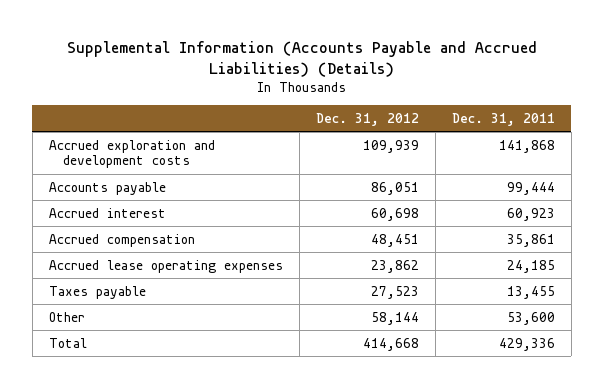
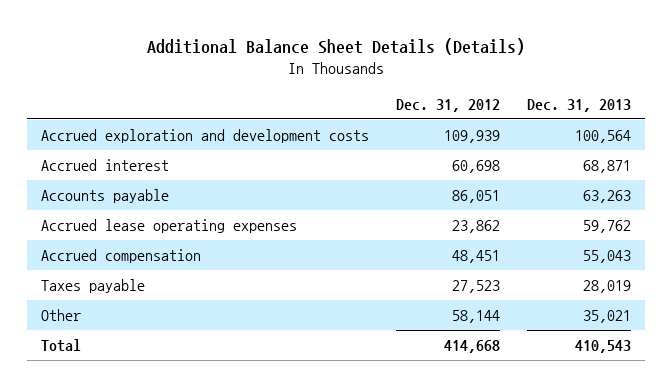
[66,41,537,77] Supplemental Information (Accounts Payable and Accrued Liabilities) (Details) -> [147,37,526,55] Additional Balance Sheet Details (Details)
[451,112,555,126] Dec. 31, 2011 -> none
none -> [527,98,632,112] Dec. 31, 2013
[48,181,166,195] Accounts payable -> [40,189,169,204] Accounts payable
[48,233,195,247] Accrued compensation -> [40,249,201,264] Accrued compensation

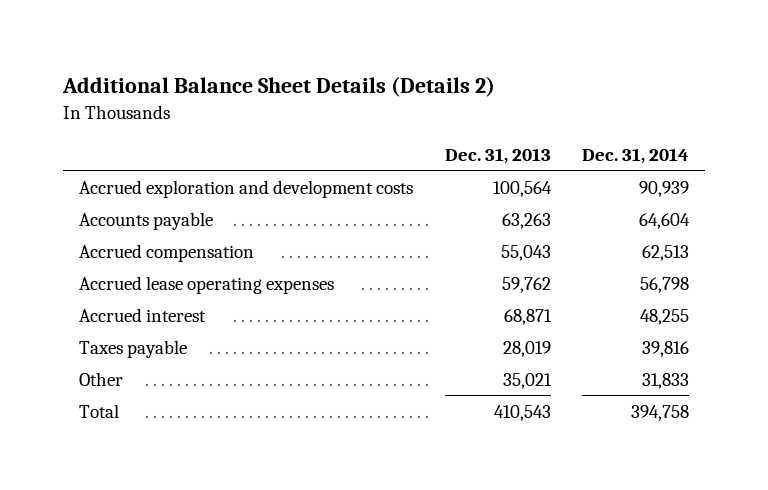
[147,37,526,55] Additional Balance Sheet Details (Details) -> [62,75,496,97] Additional Balance Sheet Details (Details 2)
[396,98,501,112] Dec. 31, 2012 -> none
none -> [582,147,690,164] Dec. 31, 2014
[40,219,297,234] Accrued lease operating expenses -> [78,275,334,294] Accrued lease operating expenses
[40,159,169,172] Accrued interest -> [78,307,206,322] Accrued interest

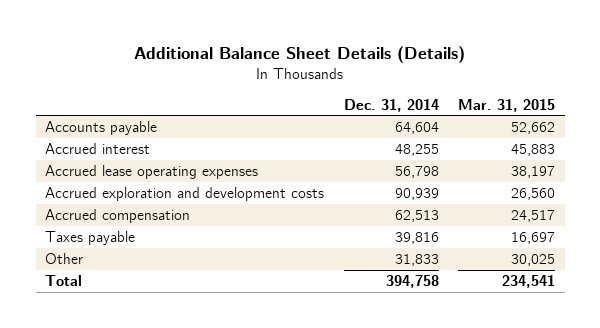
[62,75,496,97] Additional Balance Sheet Details (Details 2) -> [134,45,466,63] Additional Balance Sheet Details (Details)
[444,147,551,164] Dec. 31, 2013 -> none
none -> [458,98,556,112] Mar. 31, 2015
[78,275,334,294] Accrued lease operating expenses -> [45,164,259,179] Accrued lease operating expenses
[78,179,413,198] Accrued exploration and development costs -> [45,186,325,201] Accrued exploration and development costs
[78,243,254,262] Accrued compensation -> [45,208,191,223] Accrued compensation

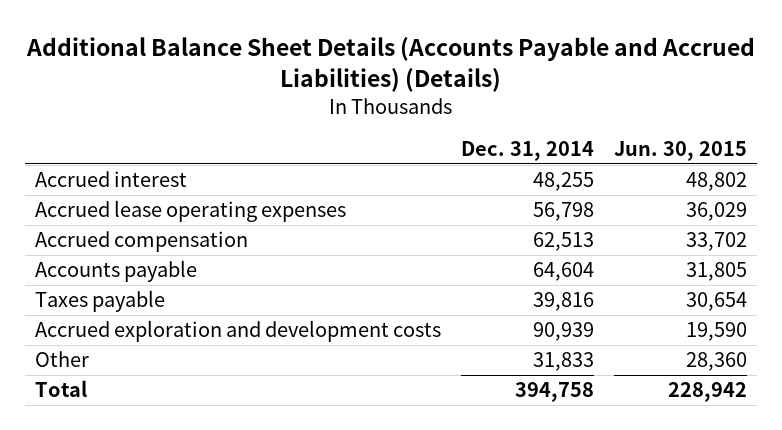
[134,45,466,63] Additional Balance Sheet Details (Details) -> [25,36,755,92] Additional Balance Sheet Details (Accounts Payable and Accrued Liabilities) (Details)
[458,98,556,112] Mar. 31, 2015 -> none
none -> [613,140,747,161] Jun. 30, 2015
[45,120,158,135] Accounts payable -> [34,260,197,283] Accounts payable
[45,186,325,201] Accrued exploration and development costs -> [34,320,441,343] Accrued exploration and development costs

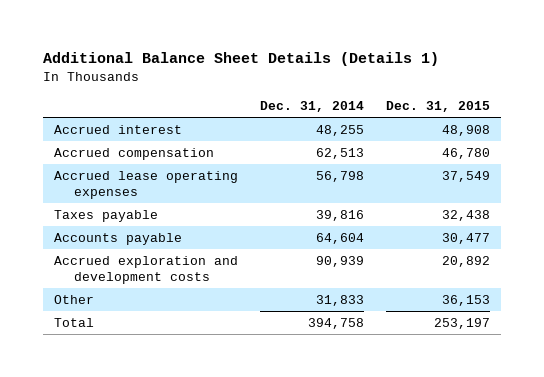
[25,36,755,92] Additional Balance Sheet Details (Accounts Payable and Accrued Liabilities) (Details) -> [42,52,439,67] Additional Balance Sheet Details (Details 1)
[613,140,747,161] Jun. 30, 2015 -> none
none -> [386,100,491,112] Dec. 31, 2015
[34,200,346,223] Accrued lease operating expenses -> [53,170,238,199] Accrued lease operating expenses
[34,260,197,283] Accounts payable -> [53,232,182,245] Accounts payable

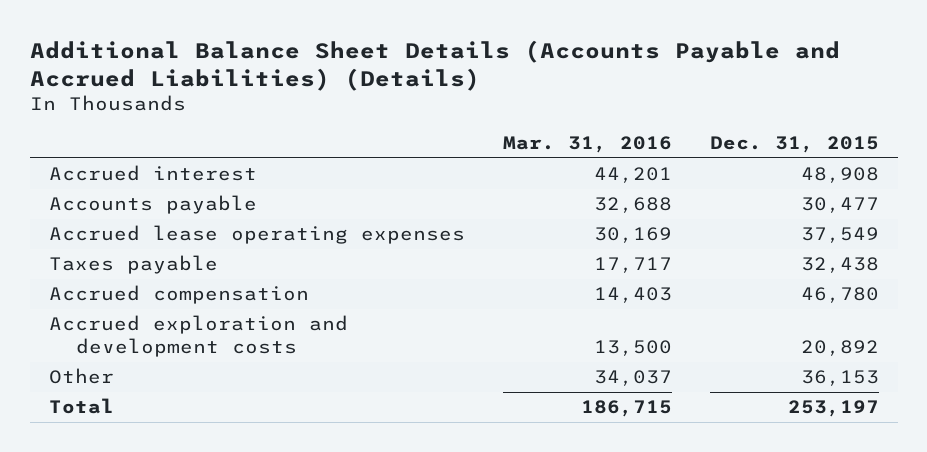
[42,52,439,67] Additional Balance Sheet Details (Details 1) -> [29,39,840,91] Additional Balance Sheet Details (Accounts Payable and Accrued Liabilities) (Details)
[260,100,365,112] Dec. 31, 2014 -> none
none -> [502,136,672,154] Mar. 31, 2016
[53,232,182,245] Accounts payable -> [48,195,257,215] Accounts payable
[53,147,214,160] Accrued compensation -> [48,285,309,305] Accrued compensation

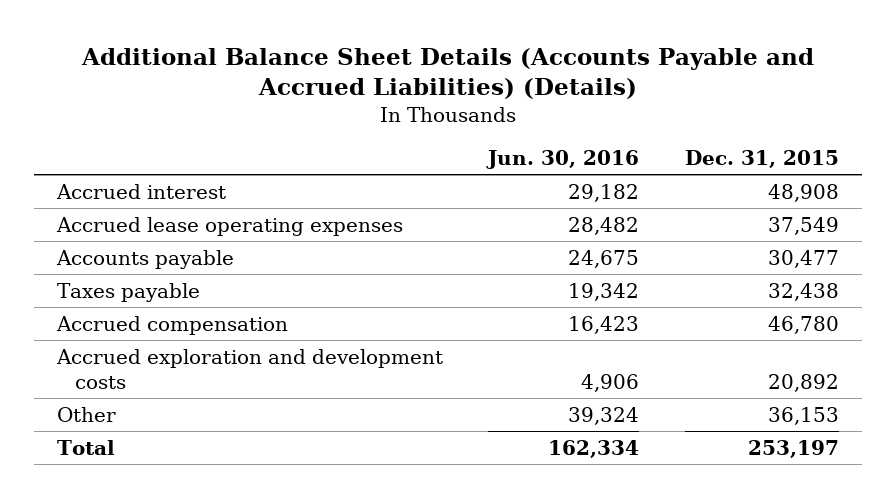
[502,136,672,154] Mar. 31, 2016 -> none
none -> [486,150,640,170] Jun. 30, 2016
[48,195,257,215] Accounts payable -> [55,249,234,269] Accounts payable

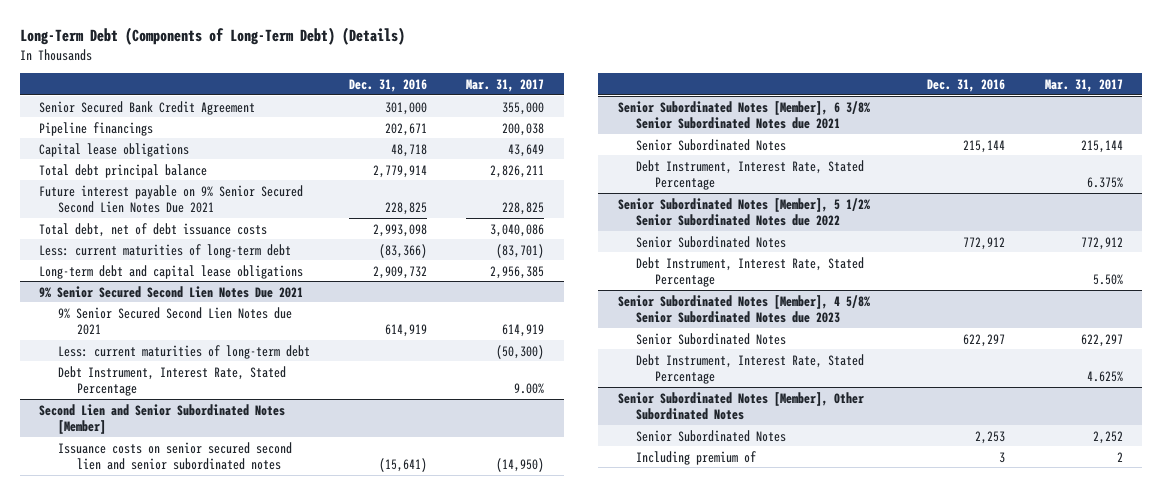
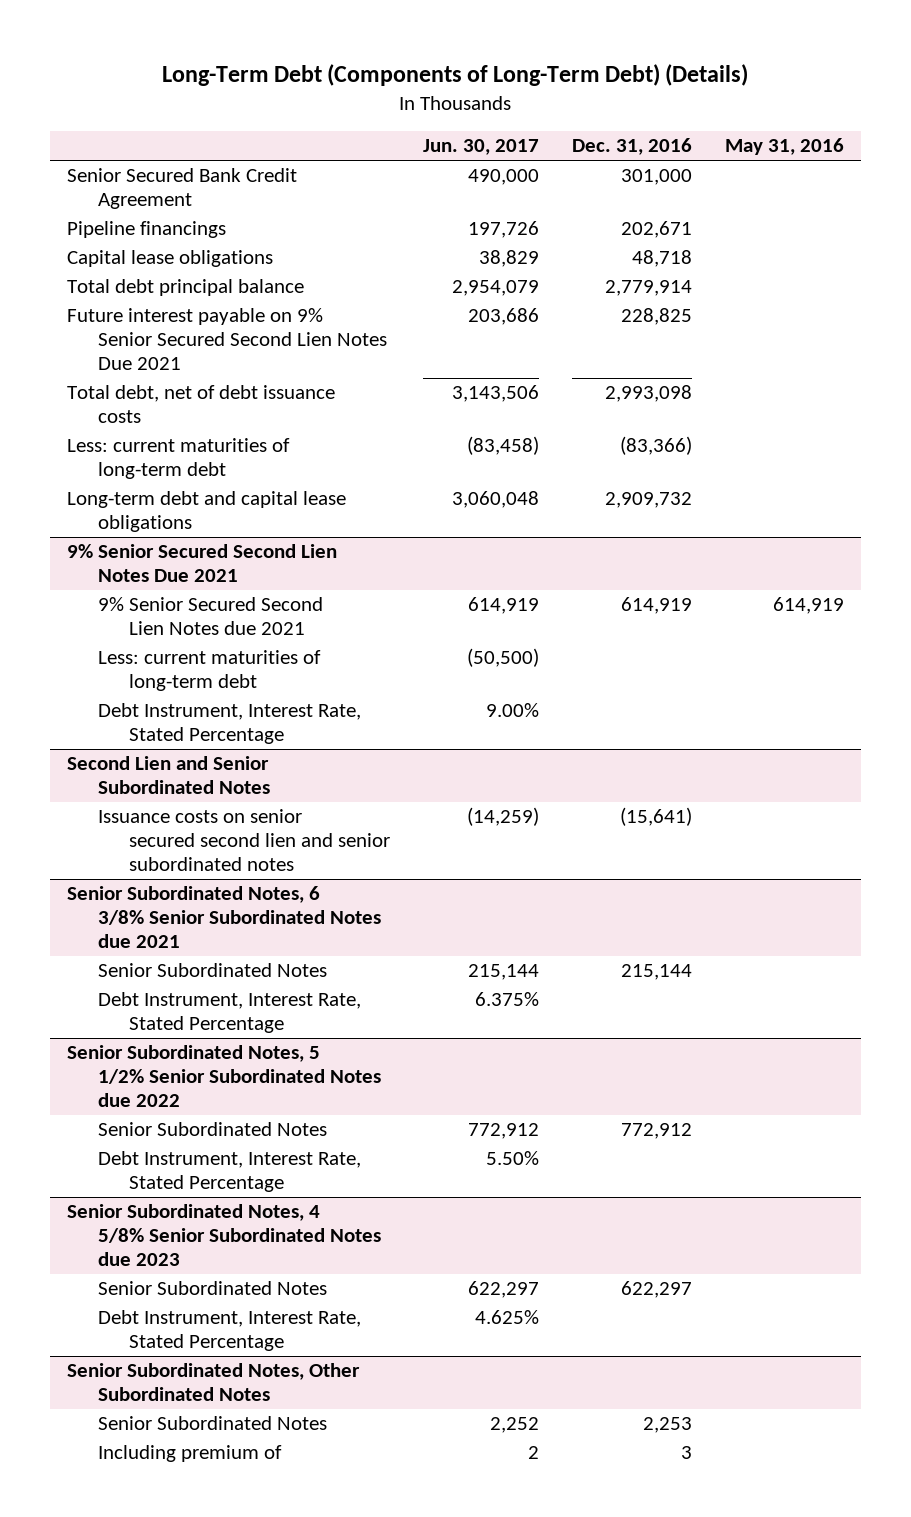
[466,78,545,92] Mar. 31, 2017 -> none
none -> [422,139,539,156] Jun. 30, 2017
none -> [725,138,845,156] May 31, 2016
[39,403,286,435] Second Lien and Senior Subordinated Notes [Member] -> [66,756,270,795] Second Lien and Senior Subordinated Notes
[617,100,870,130] Senior Subordinated Notes [Member], 6 3/8% Senior Subordinated Notes due 2021 -> [66,886,381,949] Senior Subordinated Notes, 6 3/8% Senior Subordinated Notes due 2021
[617,197,870,227] Senior Subordinated Notes [Member], 5 1/2% Senior Subordinated Notes due 2022 -> [66,1045,381,1108] Senior Subordinated Notes, 5 1/2% Senior Subordinated Notes due 2022
[617,294,870,324] Senior Subordinated Notes [Member], 4 5/8% Senior Subordinated Notes due 2023 -> [66,1204,381,1267] Senior Subordinated Notes, 4 5/8% Senior Subordinated Notes due 2023
[617,391,864,421] Senior Subordinated Notes [Member], Other Subordinated Notes -> [66,1363,360,1402] Senior Subordinated Notes, Other Subordinated Notes

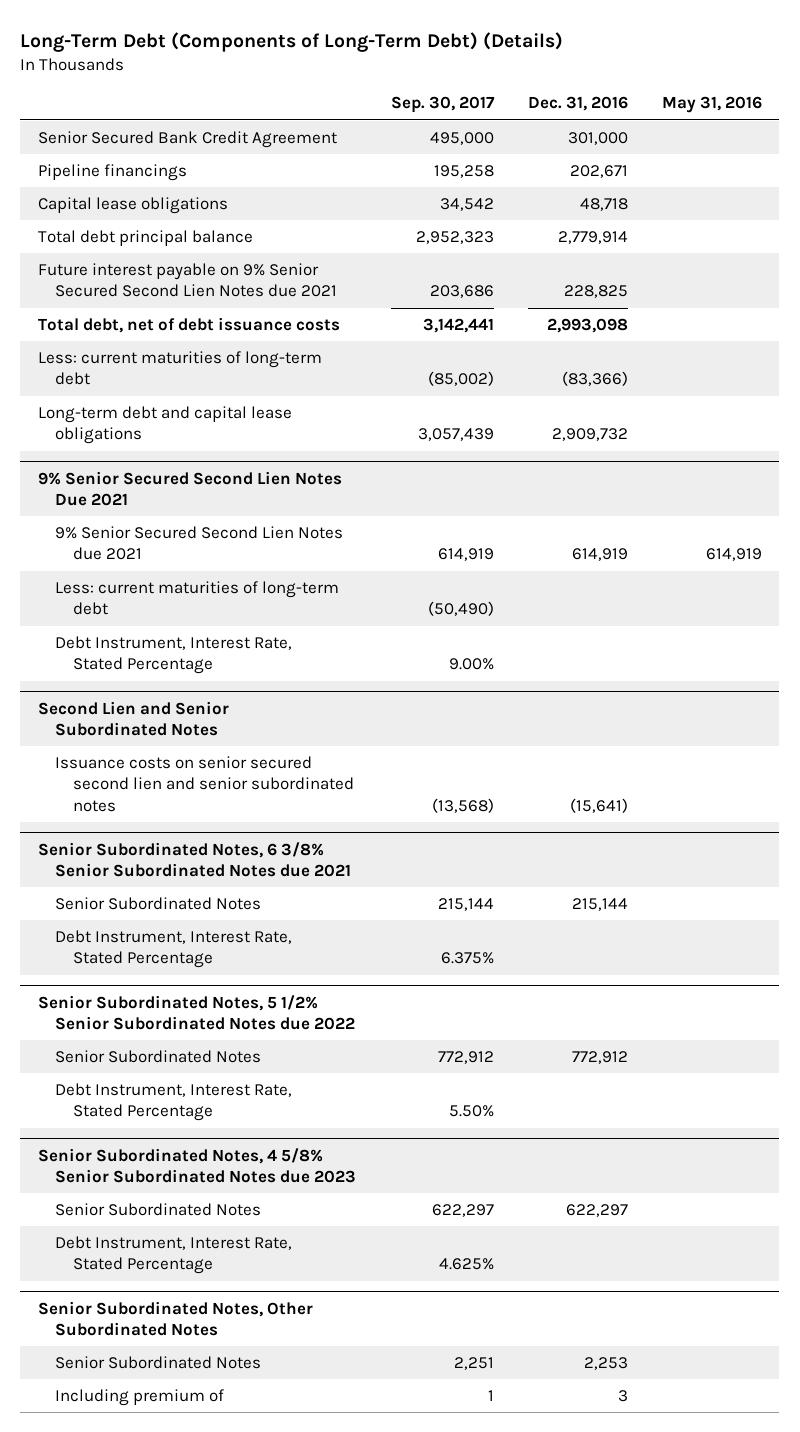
[422,139,539,156] Jun. 30, 2017 -> none
none -> [390,96,495,114] Sep. 30, 2017
[66,308,387,371] Future interest payable on 9% Senior Secured Second Lien Notes Due 2021 -> [37,263,338,298] Future interest payable on 9% Senior Secured Second Lien Notes due 2021

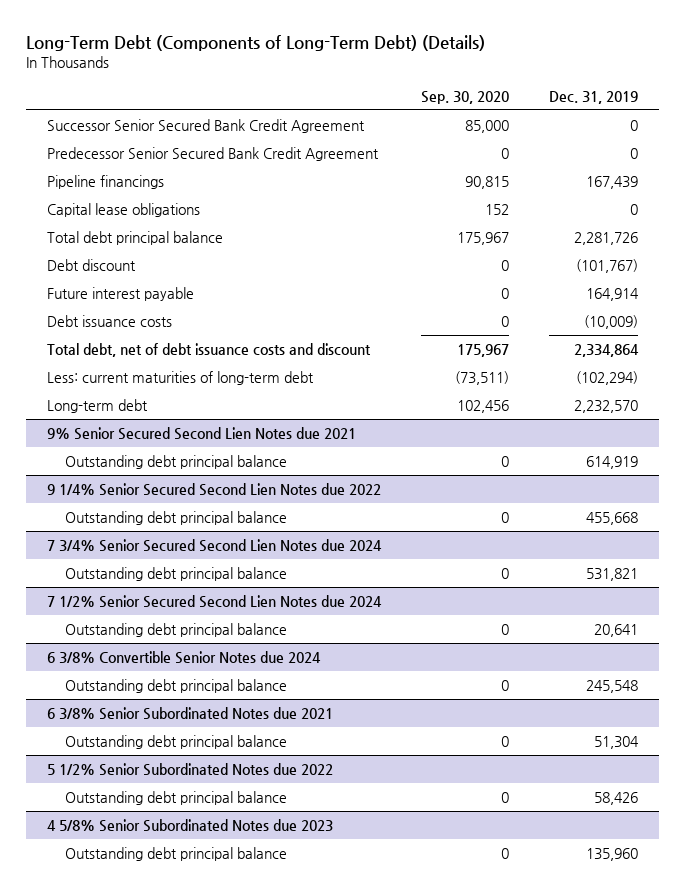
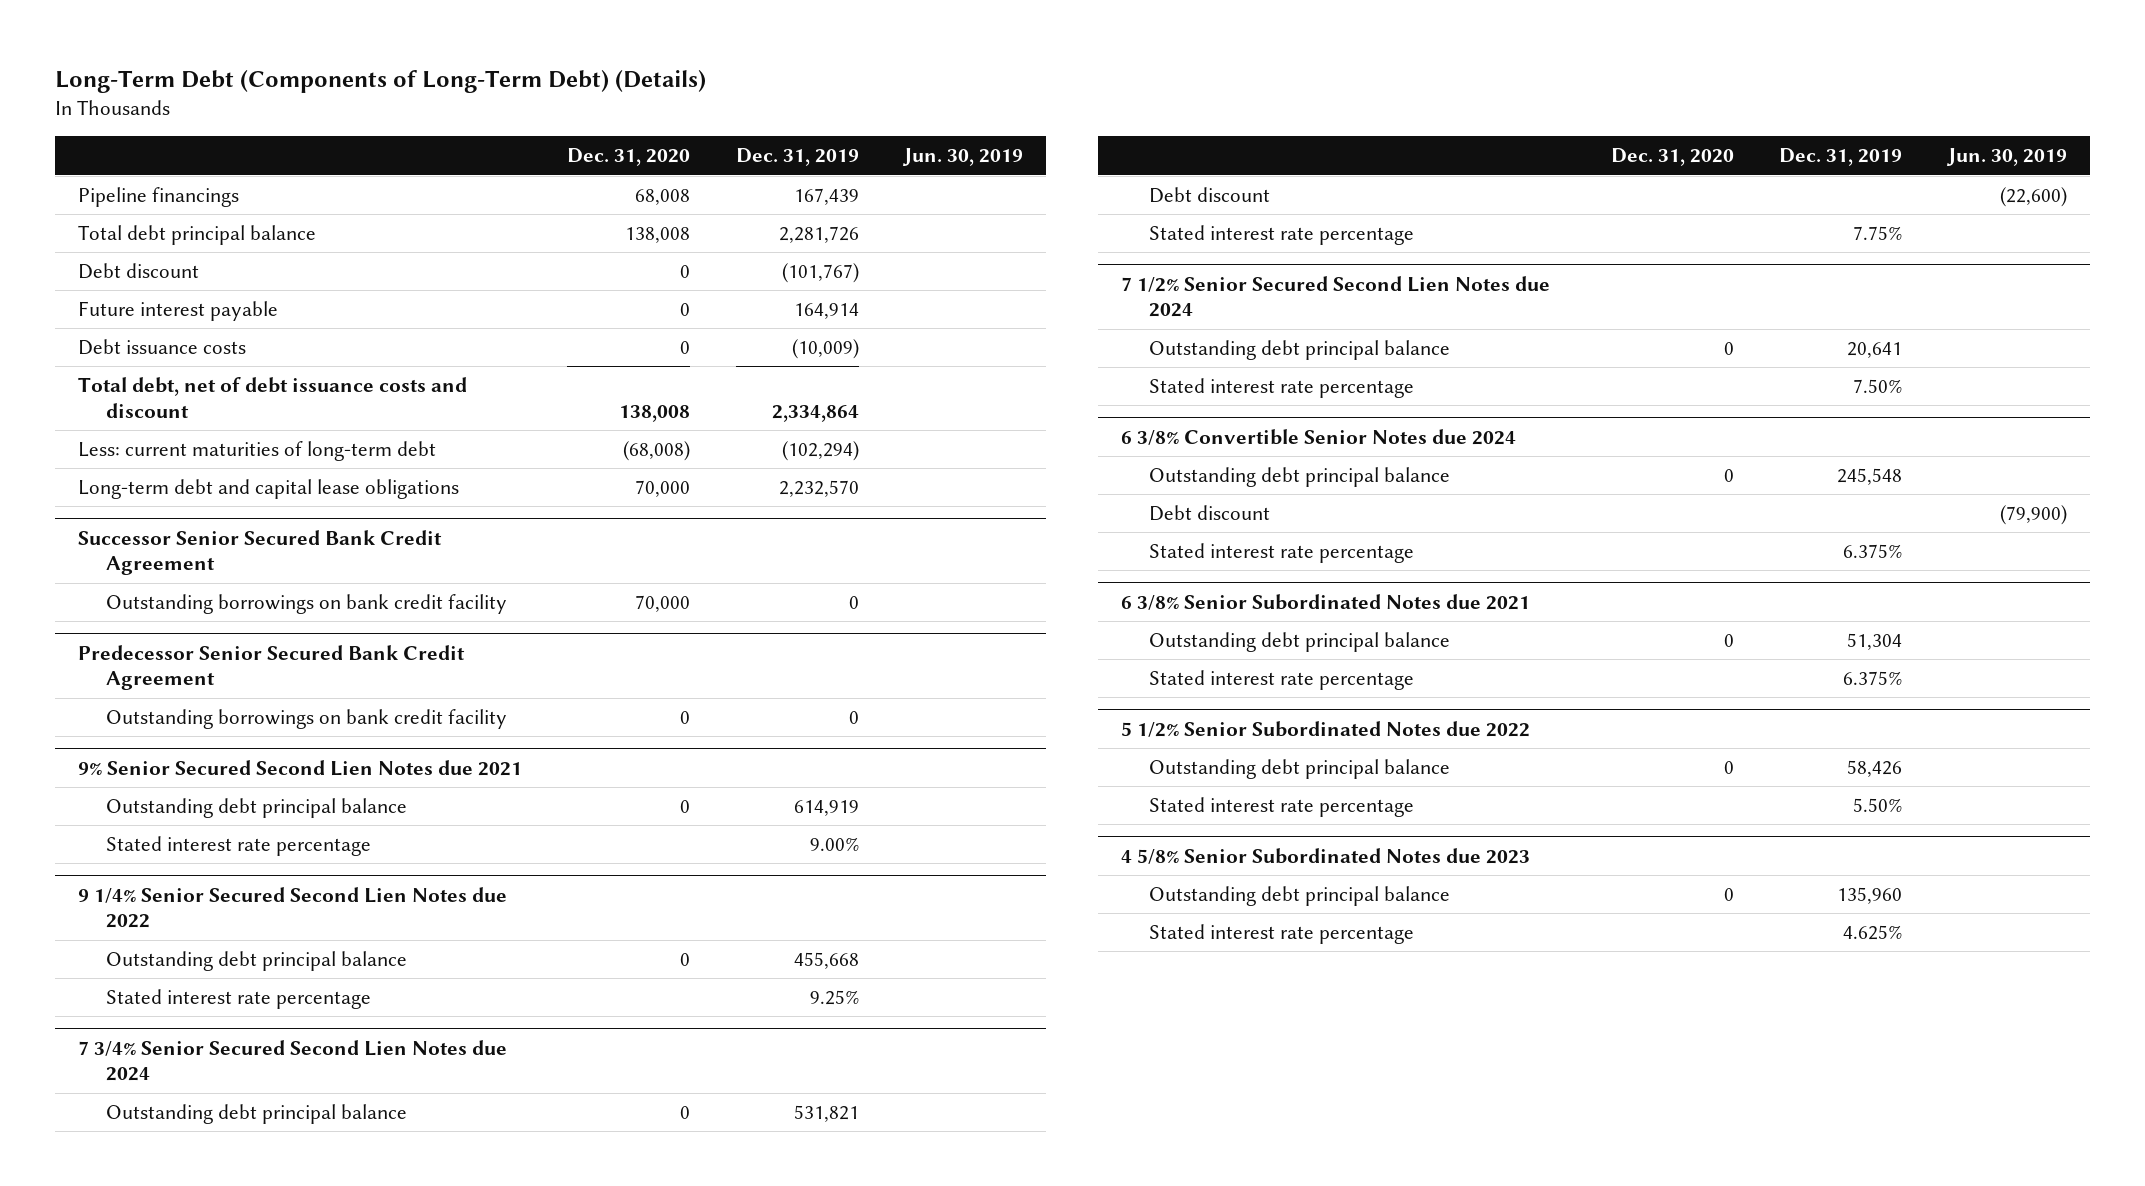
[421,90,510,104] Sep. 30, 2020 -> none
none -> [567,148,691,167] Dec. 31, 2020
none -> [902,148,1024,167] Jun. 30, 2019
[46,119,365,134] Successor Senior Secured Bank Credit Agreement -> none
[46,147,379,162] Predecessor Senior Secured Bank Credit Agreement -> none
[46,203,200,218] Capital lease obligations -> none
[46,399,148,414] Long-term debt -> [77,478,459,499] Long-term debt and capital lease obligations
none -> [77,529,442,576] Successor Senior Secured Bank Credit Agreement
none -> [105,593,507,614] Outstanding borrowings on bank credit facility
none -> [77,644,465,691] Predecessor Senior Secured Bank Credit Agreement
none -> [105,708,507,729] Outstanding borrowings on bank credit facility
none -> [105,835,371,856] Stated interest rate percentage
none -> [105,988,371,1009] Stated interest rate percentage
none -> [1149,186,1271,203] Debt discount
none -> [1149,224,1415,245] Stated interest rate percentage
none -> [1149,377,1415,398] Stated interest rate percentage
none -> [1149,504,1271,521] Debt discount
none -> [1149,542,1415,563] Stated interest rate percentage
none -> [1149,669,1415,690] Stated interest rate percentage
none -> [1149,796,1415,817] Stated interest rate percentage
none -> [1149,923,1415,944] Stated interest rate percentage

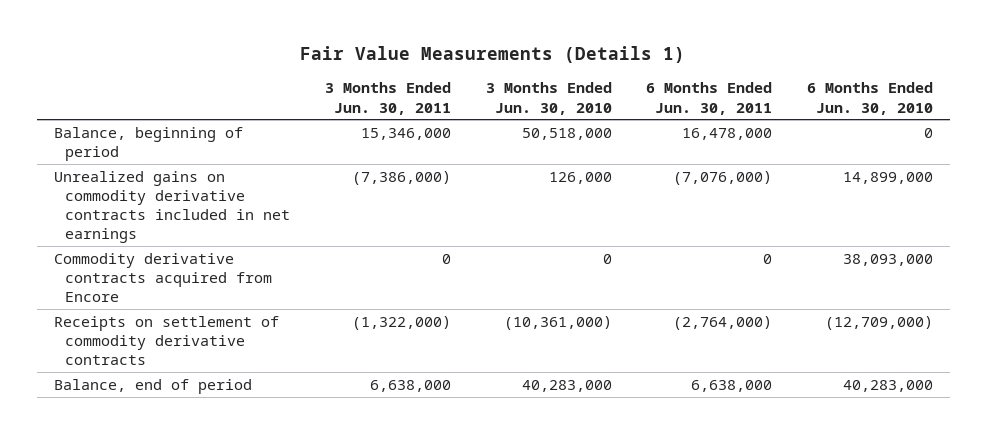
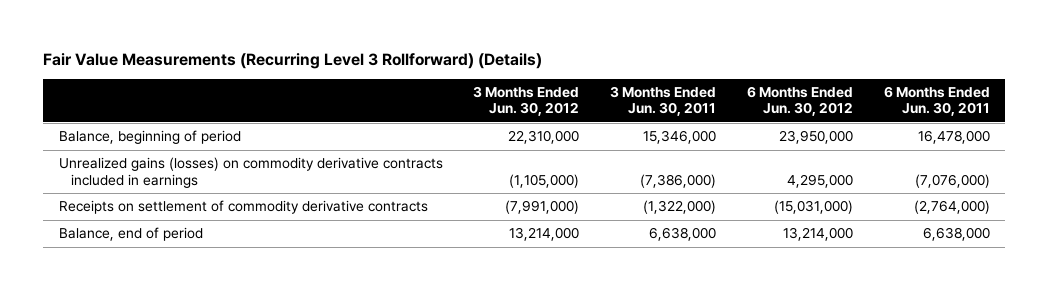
[300,46,686,64] Fair Value Measurements (Details 1) -> [43,52,543,69] Fair Value Measurements (Recurring Level 3 Rollforward) (Details)
[485,82,612,115] 3 Months Ended Jun. 30, 2010 -> none
[806,82,933,115] 6 Months Ended Jun. 30, 2010 -> none
none -> [473,86,580,117] 3 Months Ended Jun. 30, 2012
none -> [746,86,853,117] 6 Months Ended Jun. 30, 2012
[54,252,273,303] Commodity derivative contracts acquired from Encore -> none
[54,170,291,244] Unrealized gains on commodity derivative contracts included in net earnings -> [58,157,443,188] Unrealized gains (losses) on commodity derivative contracts included in earnings

